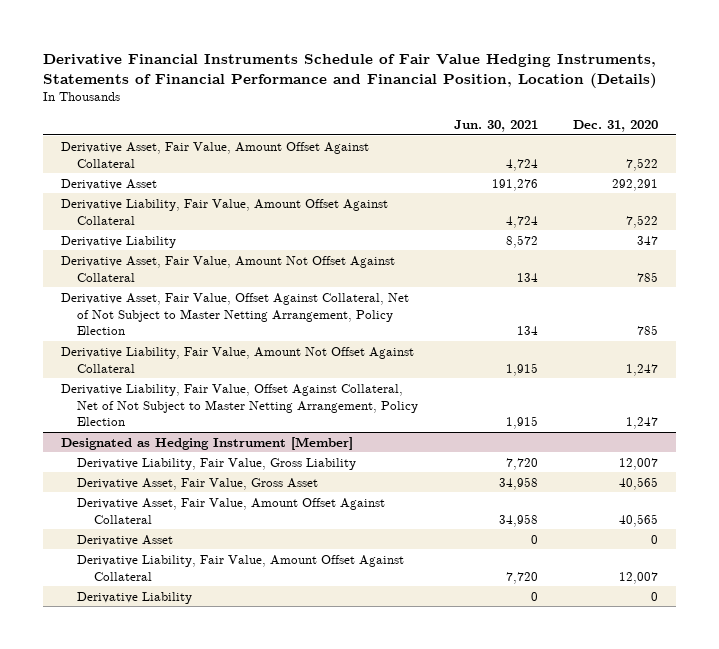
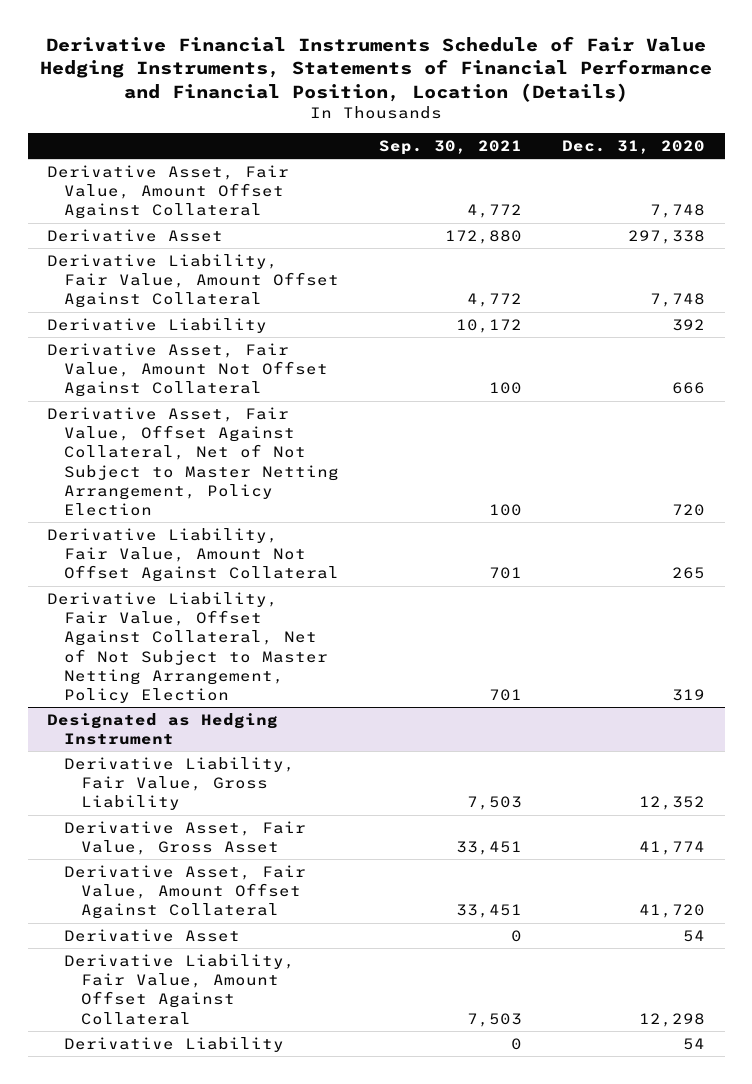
[453,120,538,133] Jun. 30, 2021 -> none
none -> [378,139,522,155] Sep. 30, 2021
[626,157,659,171] 7,522 -> [649,204,705,219] 7,748
[612,178,659,191] 292,291 -> [627,229,705,244] 297,338
[626,214,659,228] 7,522 -> [649,293,705,308] 7,748
[637,235,659,245] 347 -> [671,318,705,331] 392
[637,271,659,282] 785 -> [671,382,705,395] 666
[637,325,659,336] 785 -> [671,504,705,517] 720
[626,363,659,376] 1,247 -> [671,567,705,580] 265
[626,417,659,430] 1,247 -> [671,689,705,702] 319
[61,436,354,450] Designated as Hedging Instrument [Member] -> [47,712,279,746] Designated as Hedging Instrument
[619,457,659,470] 12,007 -> [638,796,705,811] 12,352
[619,476,659,490] 40,565 -> [638,841,705,856] 41,774
[619,513,659,527] 40,565 -> [638,904,705,919] 41,720
[651,534,659,544] 0 -> [682,929,705,942] 54
[619,571,659,584] 12,007 -> [638,1012,705,1027] 12,298
[651,591,659,601] 0 -> [682,1037,705,1050] 54

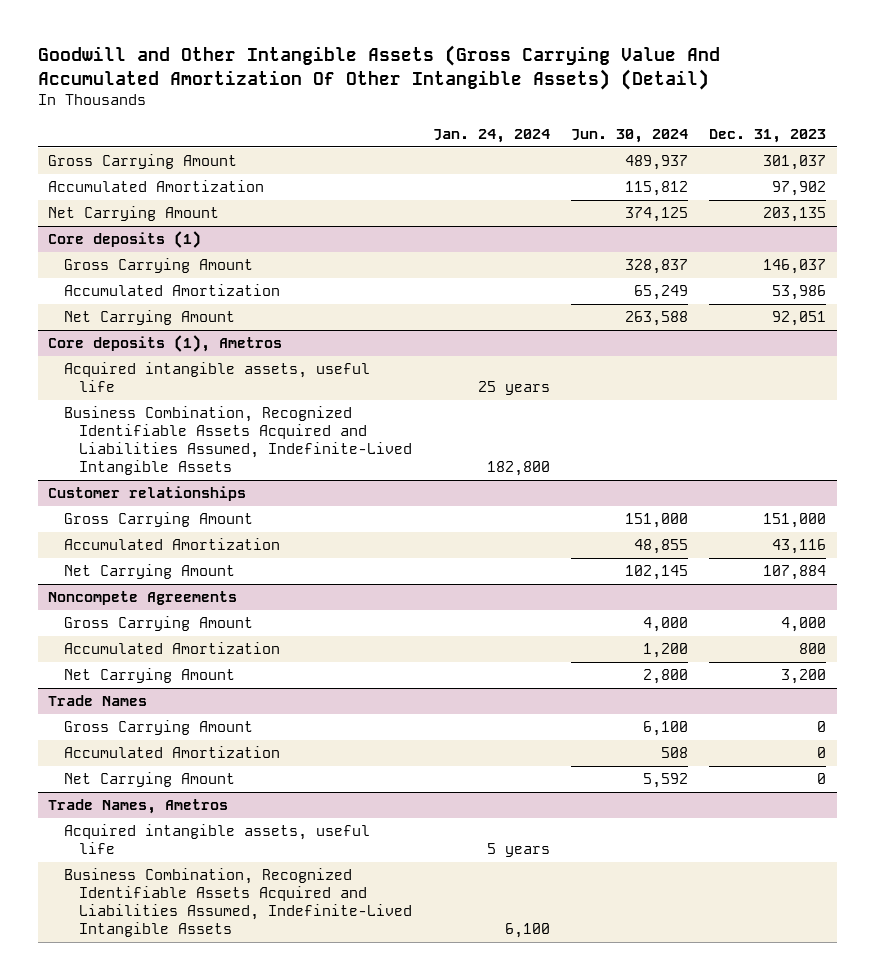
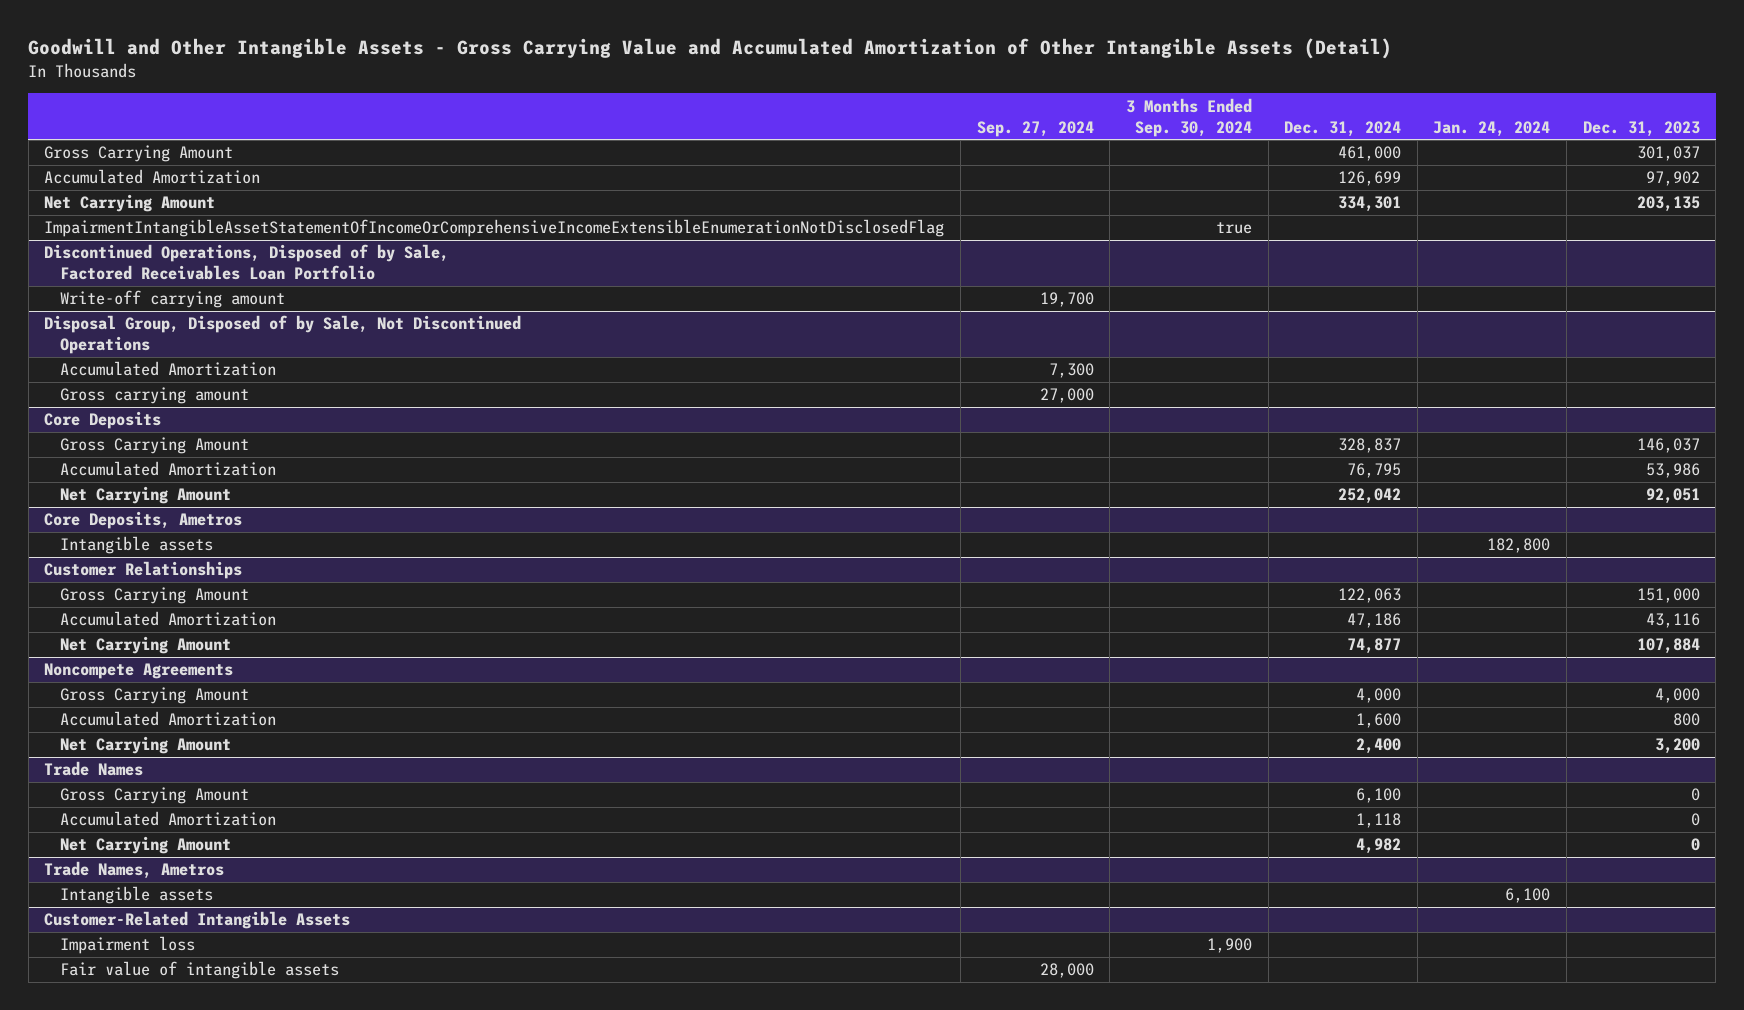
[37,45,720,90] Goodwill and Other Intangible Assets (Gross Carrying Value And Accumulated Amortization Of Other Intangible Assets) (Detail) -> [28,38,1393,60] Goodwill and Other Intangible Assets - Gross Carrying Value and Accumulated Amortization of Other Intangible Assets (Detail)
[571,128,689,143] Jun. 30, 2024 -> none
none -> [976,120,1094,137] Sep. 27, 2024
none -> [1125,97,1252,137] 3 Months Ended Sep. 30, 2024
none -> [1284,120,1402,137] Dec. 31, 2024
none -> [44,219,945,238] ImpairmentIntangibleAssetStatementOfIncomeOrComprehensiveIncomeExtensibleEnumerationNotDisclosedFlag
none -> [44,244,450,281] Discontinued Operations, Disposed of by Sale, Factored Receivables Loan Portfolio
none -> [59,290,285,309] Write-off carrying amount
none -> [44,315,522,355] Disposal Group, Disposed of by Sale, Not Discontinued Operations
none -> [59,361,276,377] Accumulated Amortization
none -> [59,387,249,405] Gross carrying amount
[48,231,202,249] Core deposits (1) -> [44,411,162,430] Core Deposits
[63,362,370,393] Acquired intangible assets, useful life -> none
[48,335,283,353] Core deposits (1), Ametros -> [44,511,243,530] Core Deposits, Ametros
[63,406,413,476] Business Combination, Recognized Identifiable Assets Acquired and Liabilities Assumed, Indefinite-Lived Intangible Assets -> [59,536,213,555] Intangible assets
[48,486,247,502] Customer relationships -> [44,561,243,580] Customer Relationships
[63,824,370,855] Acquired intangible assets, useful life -> none
[63,868,413,938] Business Combination, Recognized Identifiable Assets Acquired and Liabilities Assumed, Indefinite-Lived Intangible Assets -> [59,886,213,905] Intangible assets
none -> [44,911,351,930] Customer-Related Intangible Assets
none -> [59,936,195,955] Impairment loss
none -> [59,961,339,980] Fair value of intangible assets

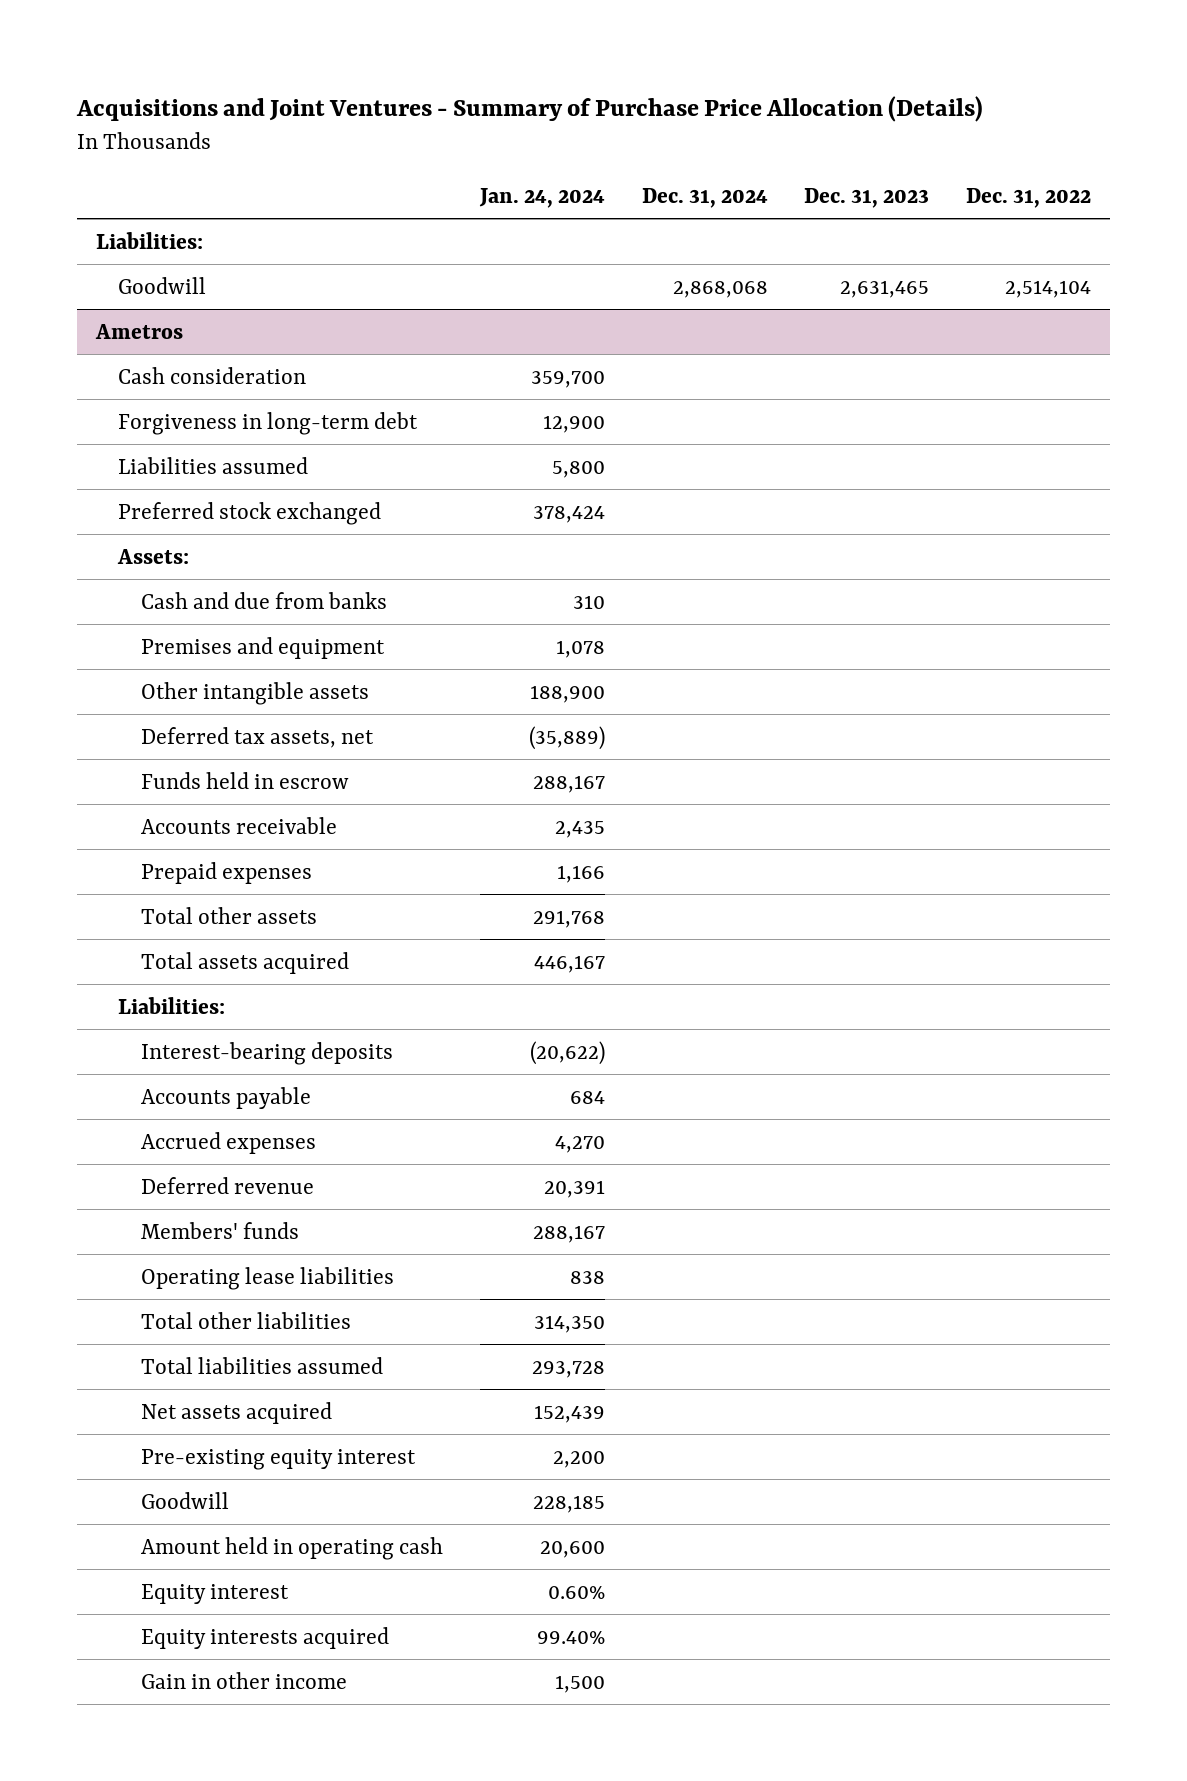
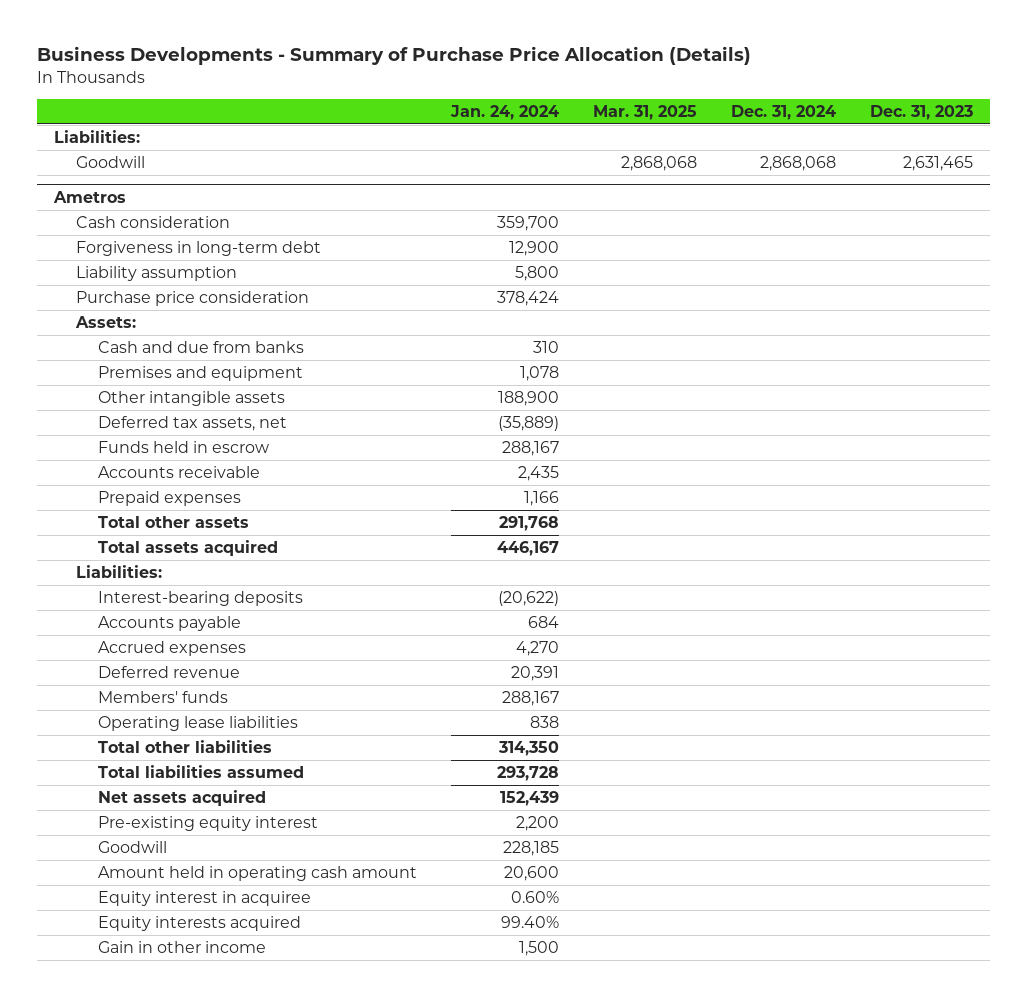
[76,95,984,122] Acquisitions and Joint Ventures - Summary of Purchase Price Allocation (Details) -> [36,46,751,66] Business Developments - Summary of Purchase Price Allocation (Details)
[966,187,1092,208] Dec. 31, 2022 -> none
none -> [593,104,698,120] Mar. 31, 2025
[118,456,309,474] Liabilities assumed -> [76,266,238,282] Liability assumption
[118,501,382,525] Preferred stock exchanged -> [76,291,310,307] Purchase price consideration
[140,1536,443,1560] Amount held in operating cash -> [98,866,418,882] Amount held in operating cash amount
[140,1583,289,1604] Equity interest -> [98,891,312,907] Equity interest in acquiree

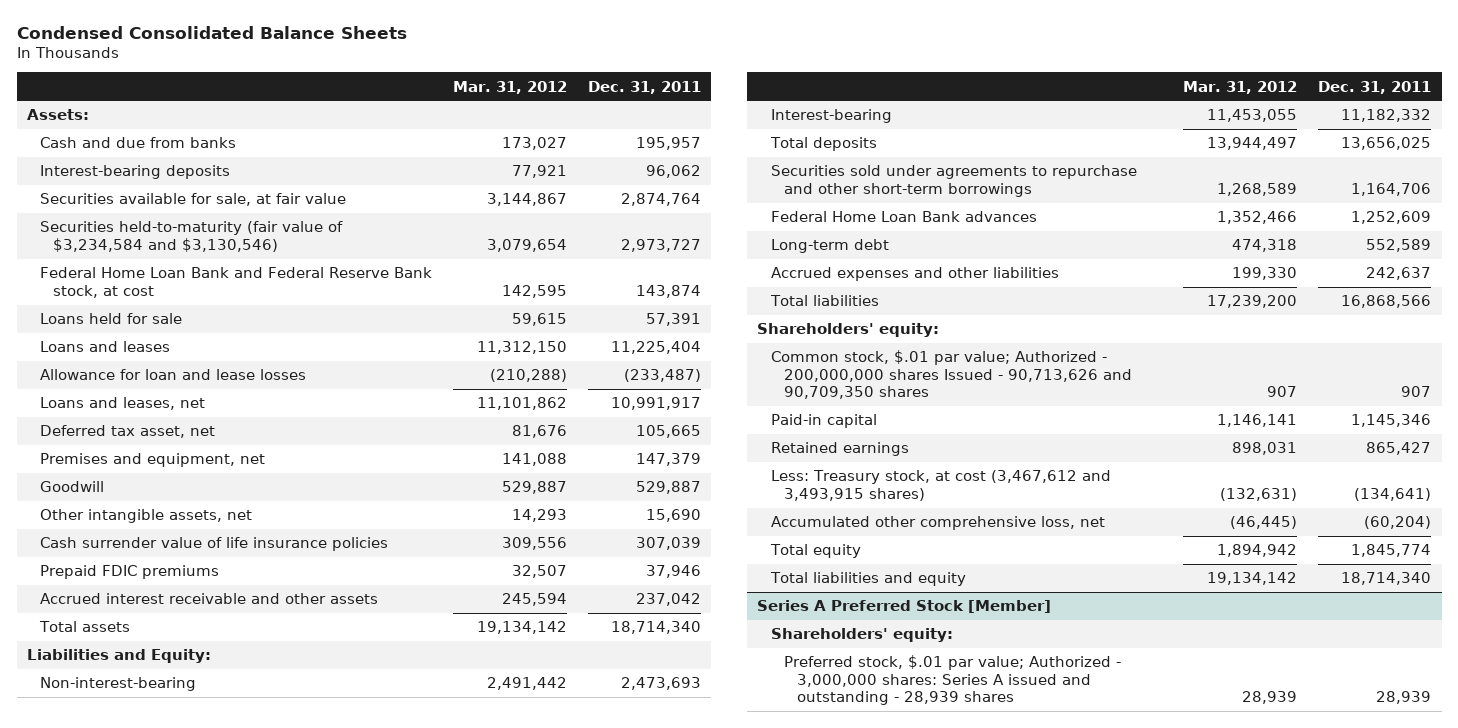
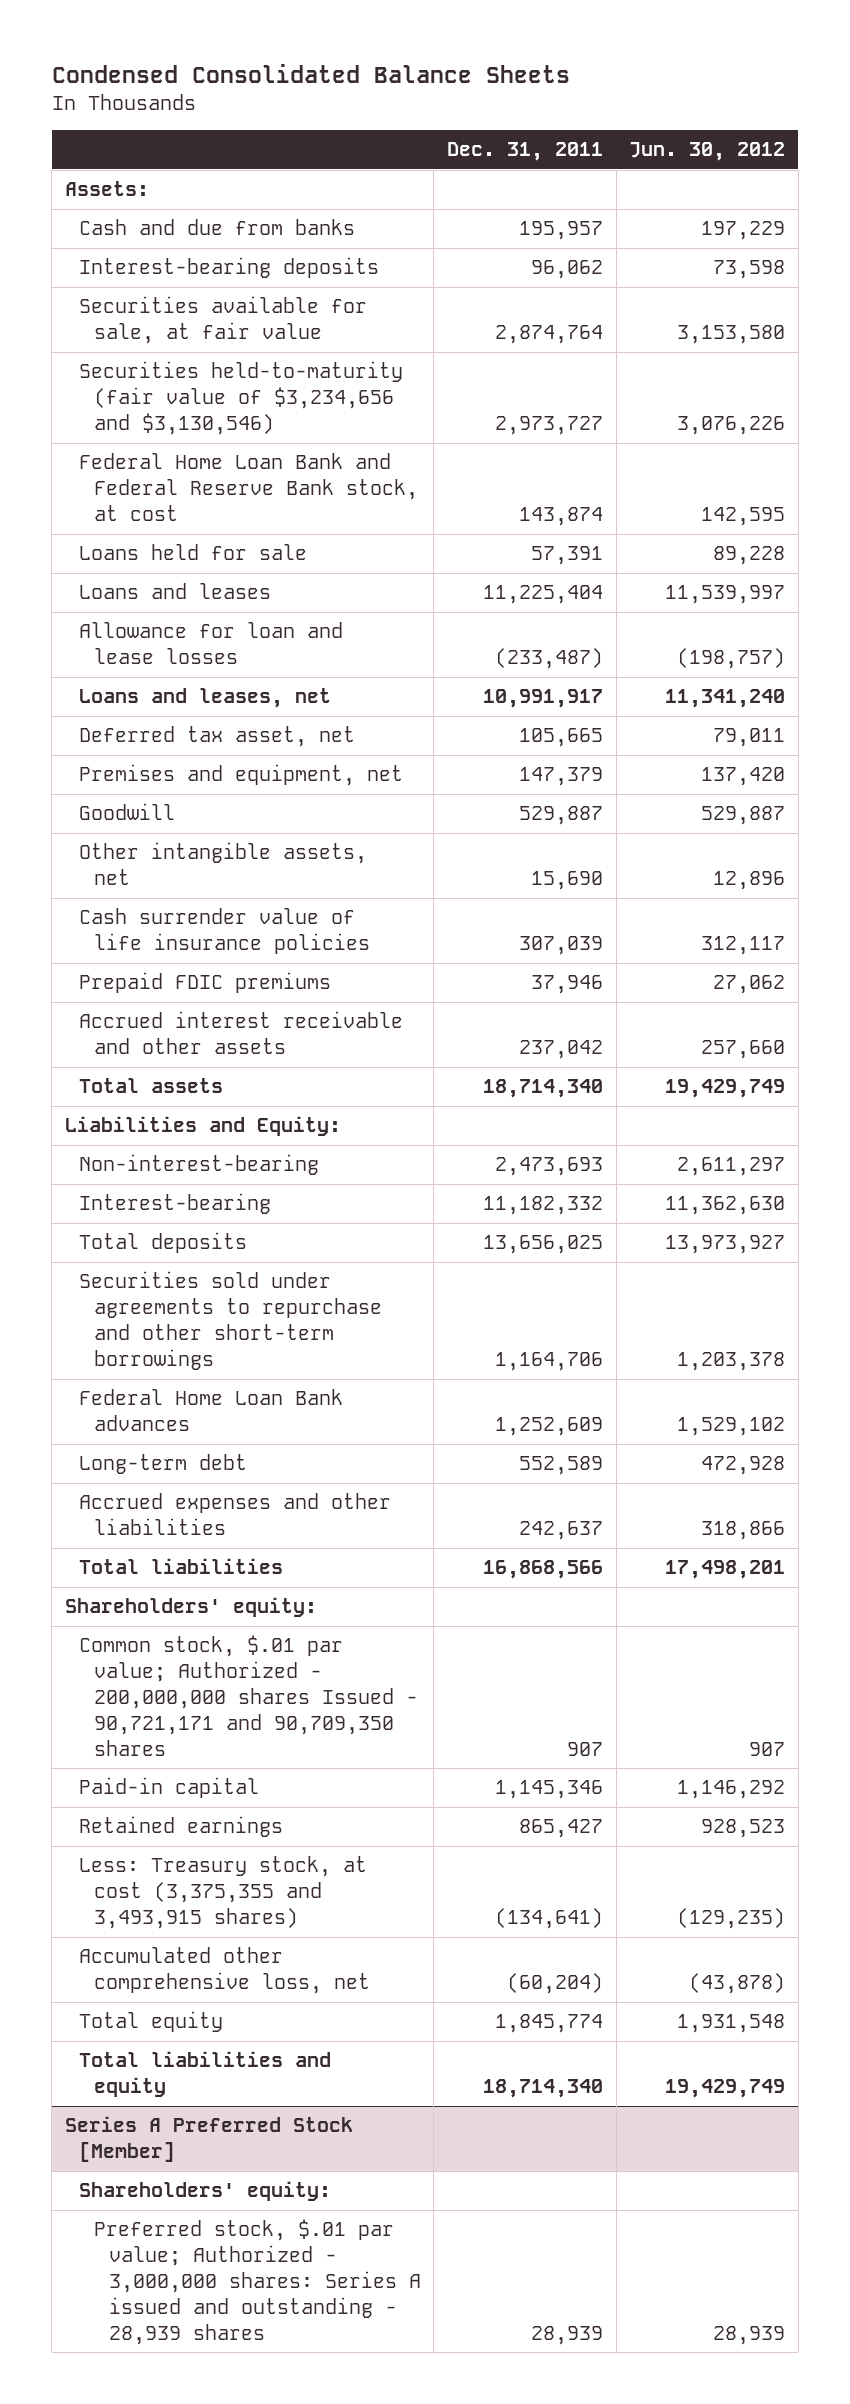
[452,80,567,94] Mar. 31, 2012 -> none
none -> [629,142,786,162] Jun. 30, 2012
[40,221,344,252] Securities held-to-maturity (fair value of $3,234,584 and $3,130,546) -> [79,361,404,436] Securities held-to-maturity (fair value of $3,234,656 and $3,130,546)
[770,350,1132,400] Common stock, $.01 par value; Authorized - 200,000,000 shares Issued - 90,713,626 and 90,709,350 shares -> [79,1635,419,1757] Common stock, $.01 par value; Authorized - 200,000,000 shares Issued - 90,721,171 and 90,709,350 shares
[770,470,1111,501] Less: Treasury stock, at cost (3,467,612 and 3,493,915 shares) -> [79,1856,368,1930] Less: Treasury stock, at cost (3,375,355 and 3,493,915 shares)

